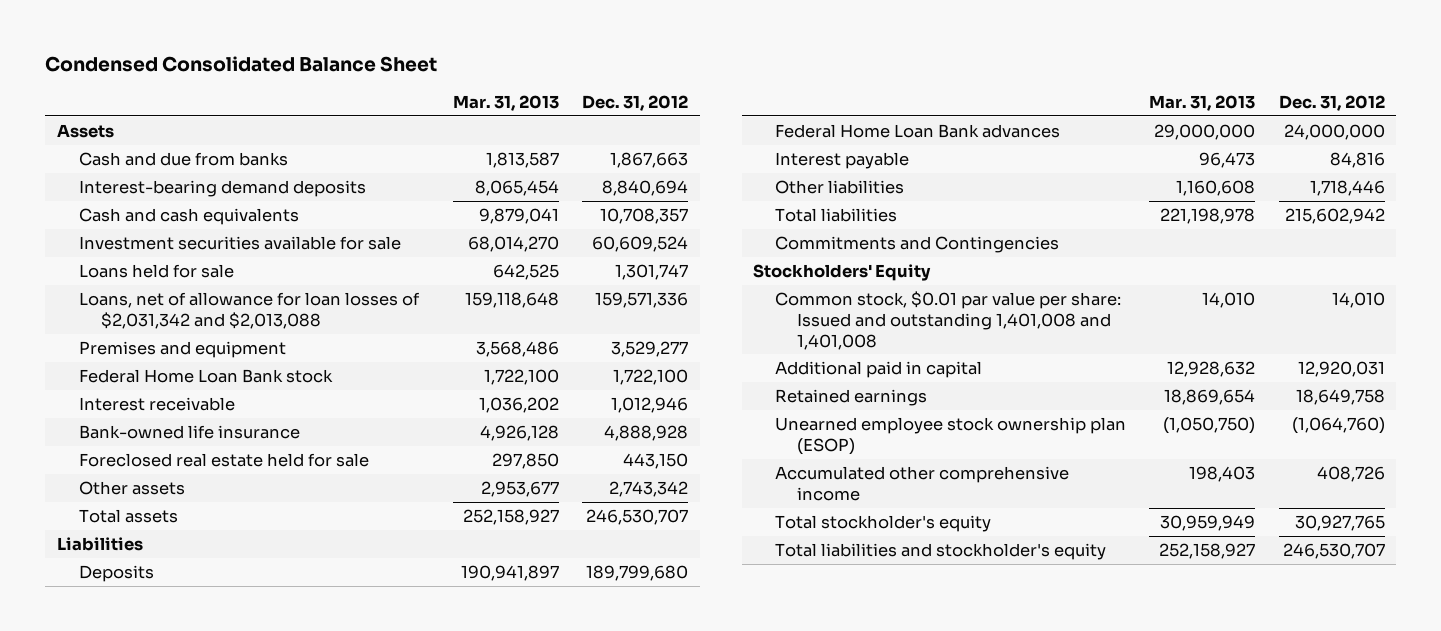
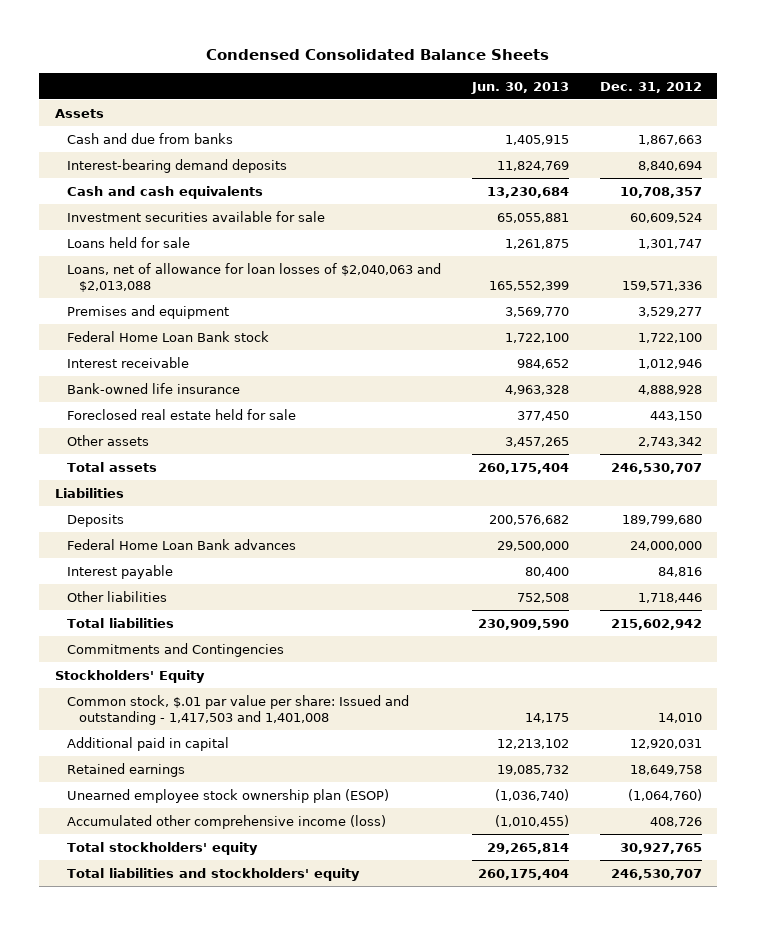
[45,56,438,73] Condensed Consolidated Balance Sheet -> [206,48,550,60] Condensed Consolidated Balance Sheets
[453,94,560,111] Mar. 31, 2013 -> none
none -> [470,81,569,94] Jun. 30, 2013
[79,291,421,329] Loans, net of allowance for loan losses of $2,031,342 and $2,013,088 -> [66,262,441,292] Loans, net of allowance for loan losses of $2,040,063 and $2,013,088
[775,290,1122,350] Common stock, $0.01 par value per share: Issued and outstanding 1,401,008 and 1,401,008 -> [66,694,409,725] Common stock, $.01 par value per share: Issued and outstanding - 1,417,503 and 1,401,008
[775,465,1070,501] Accumulated other comprehensive income -> [66,814,386,829] Accumulated other comprehensive income (loss)
[775,514,992,532] Total stockholder's equity -> [66,841,258,855] Total stockholders' equity
[775,542,1107,560] Total liabilities and stockholder's equity -> [66,867,360,881] Total liabilities and stockholders' equity

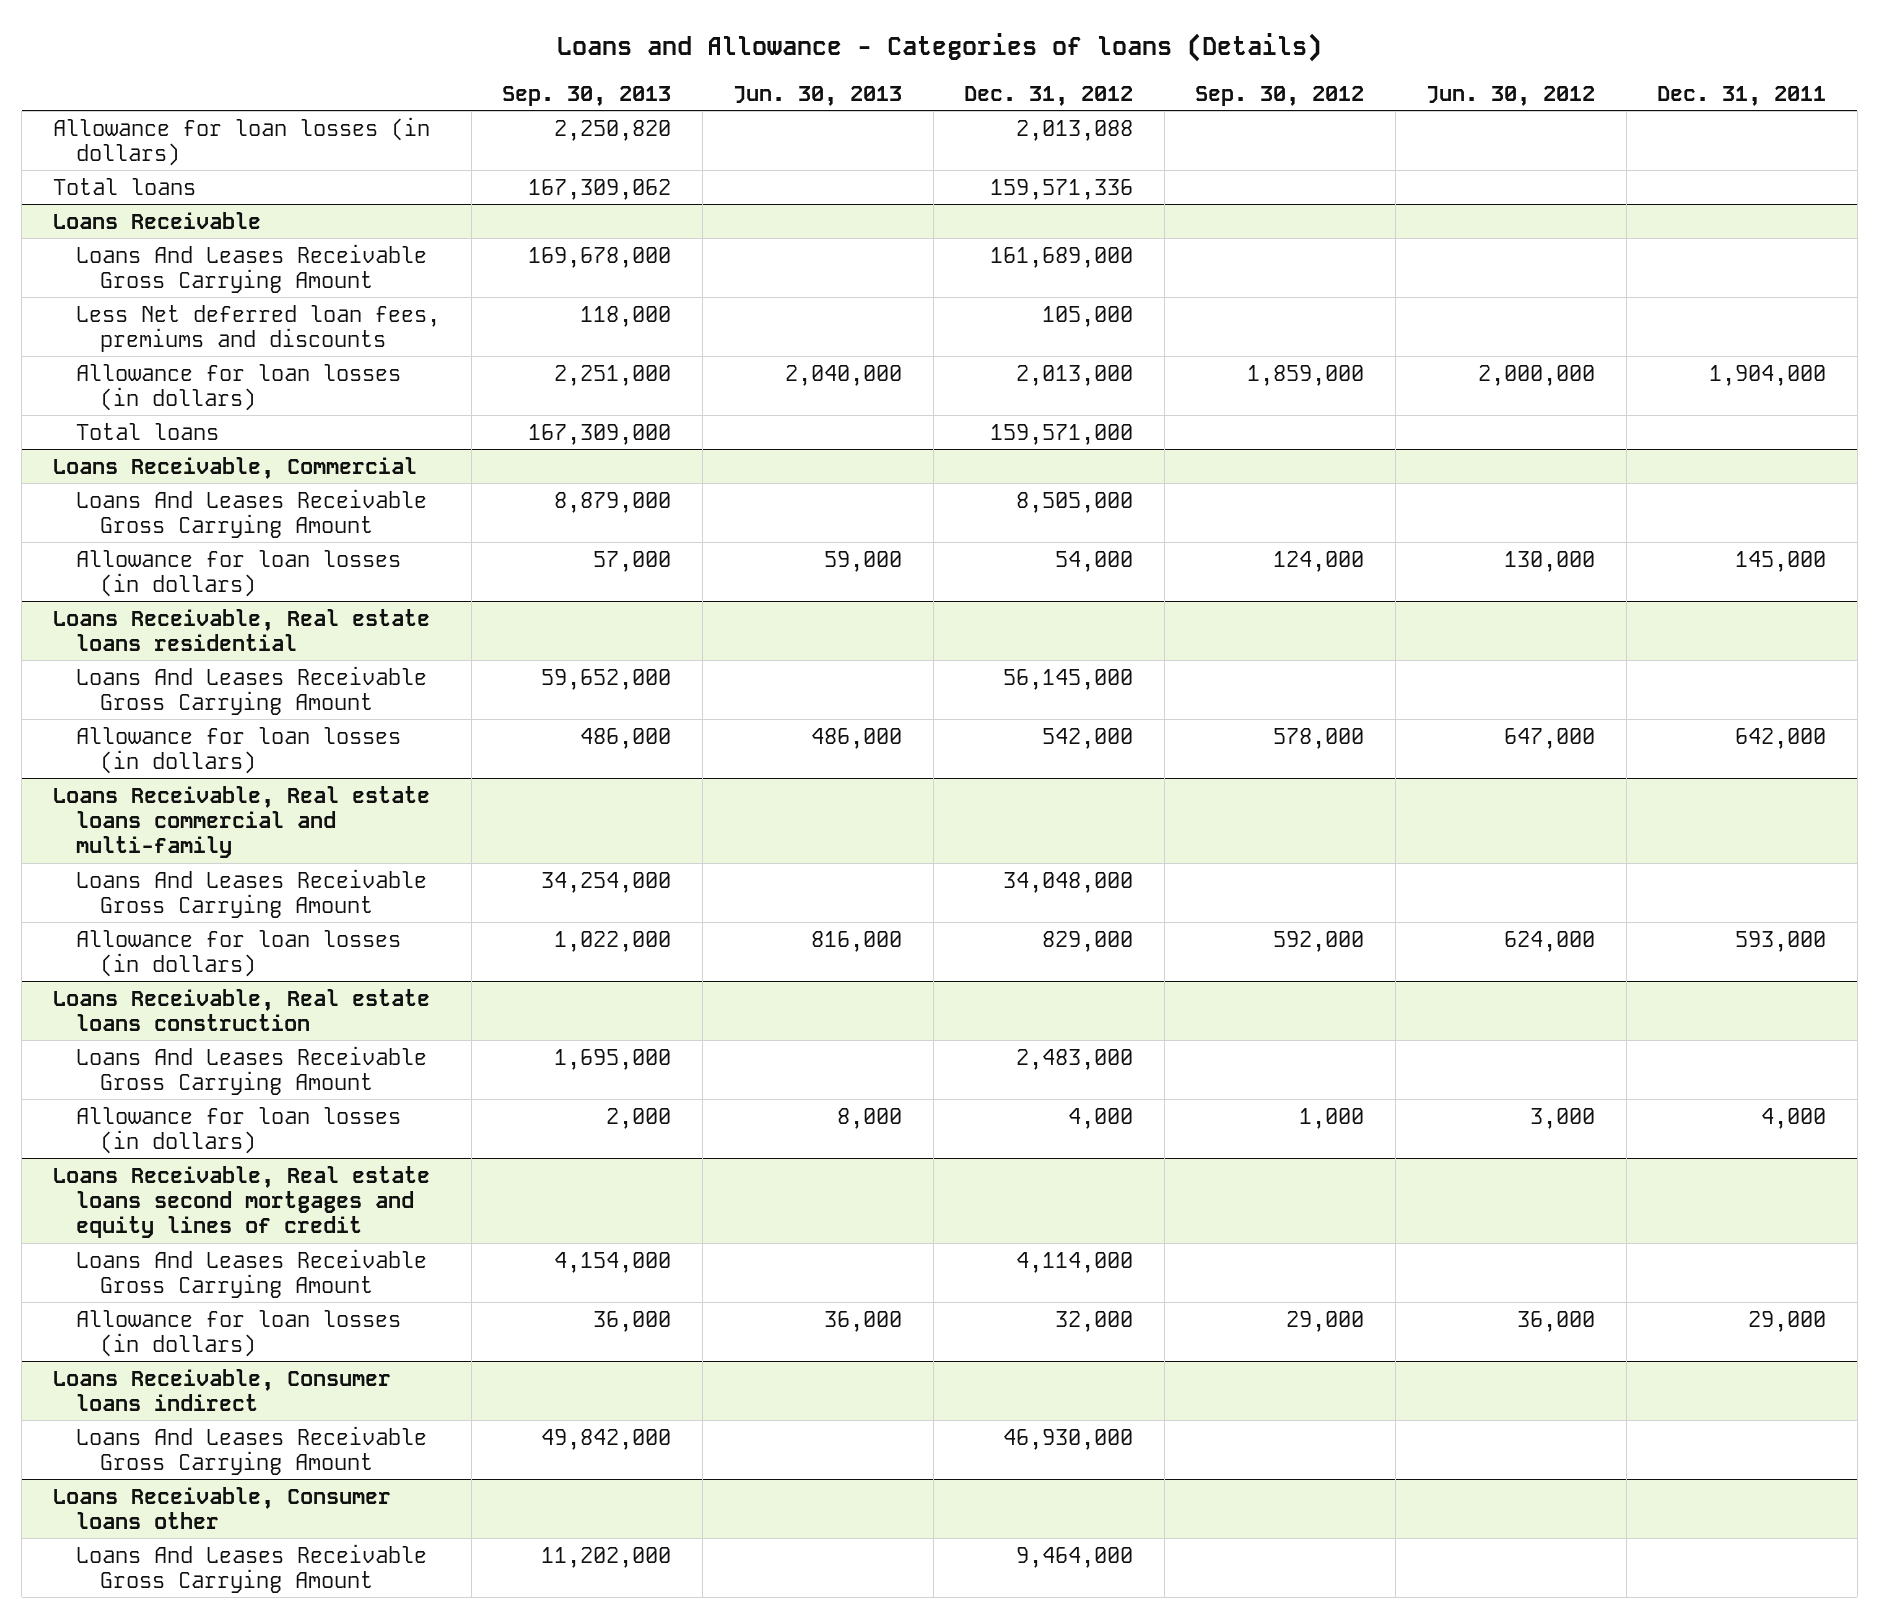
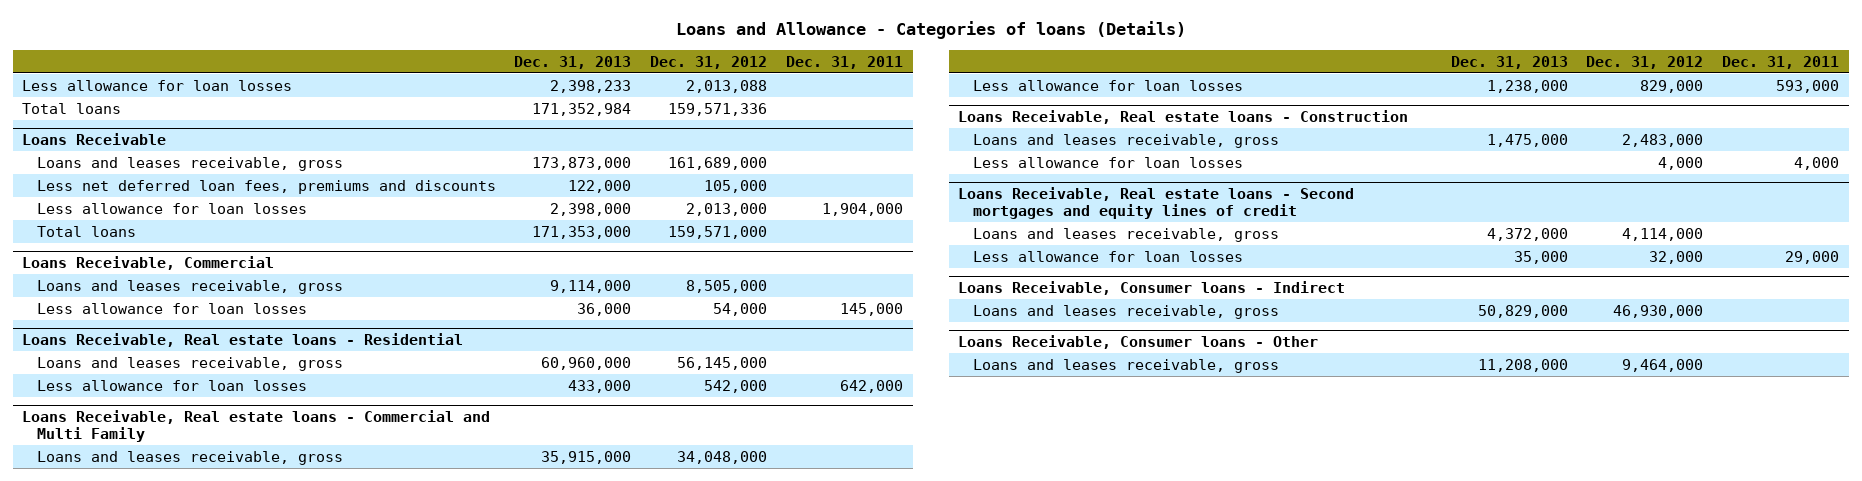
[502,85,672,106] Sep. 30, 2013 -> none
[733,85,903,106] Jun. 30, 2013 -> none
[1195,85,1365,106] Sep. 30, 2012 -> none
[1426,85,1596,106] Jun. 30, 2012 -> none
none -> [514,55,632,69] Dec. 31, 2013
[52,116,430,166] Allowance for loan losses (in dollars) -> [22,79,293,91] Less allowance for loan losses
[76,243,428,293] Loans And Leases Receivable Gross Carrying Amount -> [36,156,343,171] Loans and leases receivable, gross
[76,304,441,352] Less Net deferred loan fees, premiums and discounts -> [36,179,496,194] Less net deferred loan fees, premiums and discounts
[76,363,402,411] Allowance for loan losses (in dollars) -> [36,202,307,214] Less allowance for loan losses
[76,488,428,538] Loans And Leases Receivable Gross Carrying Amount -> [36,279,343,294] Loans and leases receivable, gross
[76,549,402,597] Allowance for loan losses (in dollars) -> [36,302,307,314] Less allowance for loan losses
[52,608,430,651] Loans Receivable, Real estate loans residential -> [22,333,464,348] Loans Receivable, Real estate loans - Residential
[76,665,428,715] Loans And Leases Receivable Gross Carrying Amount -> [36,356,343,371] Loans and leases receivable, gross
[76,726,402,774] Allowance for loan losses (in dollars) -> [36,379,307,391] Less allowance for loan losses
[52,785,430,859] Loans Receivable, Real estate loans commercial and multi-family -> [22,410,491,443] Loans Receivable, Real estate loans - Commercial and Multi Family
[76,868,428,918] Loans And Leases Receivable Gross Carrying Amount -> [36,450,343,465] Loans and leases receivable, gross
[76,929,402,977] Allowance for loan losses (in dollars) -> [972,79,1243,91] Less allowance for loan losses
[52,988,430,1031] Loans Receivable, Real estate loans construction -> [958,110,1409,125] Loans Receivable, Real estate loans - Construction
[76,1045,428,1095] Loans And Leases Receivable Gross Carrying Amount -> [972,133,1279,148] Loans and leases receivable, gross
[76,1106,402,1154] Allowance for loan losses (in dollars) -> [972,156,1243,168] Less allowance for loan losses
[52,1165,430,1239] Loans Receivable, Real estate loans second mortgages and equity lines of credit -> [958,187,1355,220] Loans Receivable, Real estate loans - Second mortgages and equity lines of credit
[76,1248,428,1298] Loans And Leases Receivable Gross Carrying Amount -> [972,227,1279,242] Loans and leases receivable, gross
[76,1309,402,1357] Allowance for loan losses (in dollars) -> [972,250,1243,262] Less allowance for loan losses
[52,1368,391,1411] Loans Receivable, Consumer loans indirect -> [958,281,1346,296] Loans Receivable, Consumer loans - Indirect
[76,1425,428,1475] Loans And Leases Receivable Gross Carrying Amount -> [972,304,1279,319] Loans and leases receivable, gross
[52,1486,391,1529] Loans Receivable, Consumer loans other -> [958,335,1319,350] Loans Receivable, Consumer loans - Other
[76,1543,428,1593] Loans And Leases Receivable Gross Carrying Amount -> [972,358,1279,373] Loans and leases receivable, gross

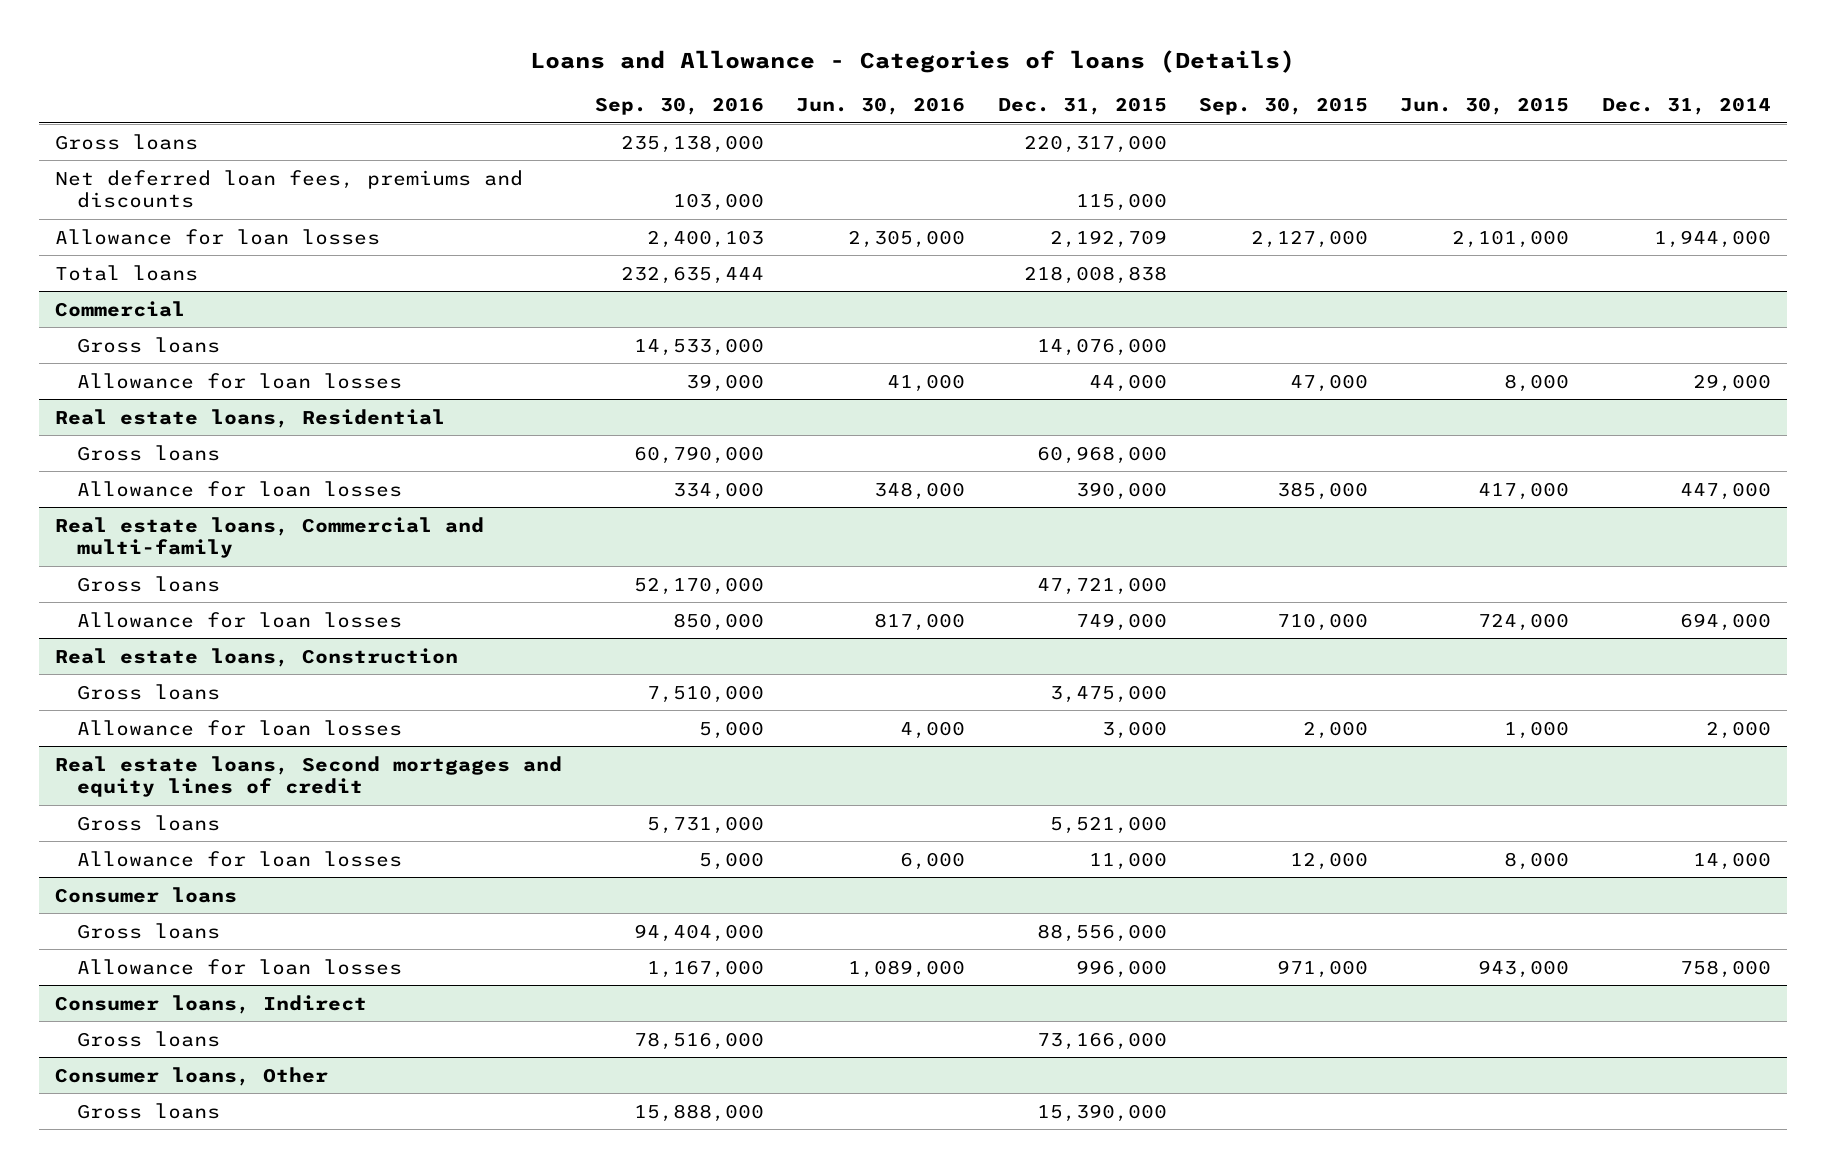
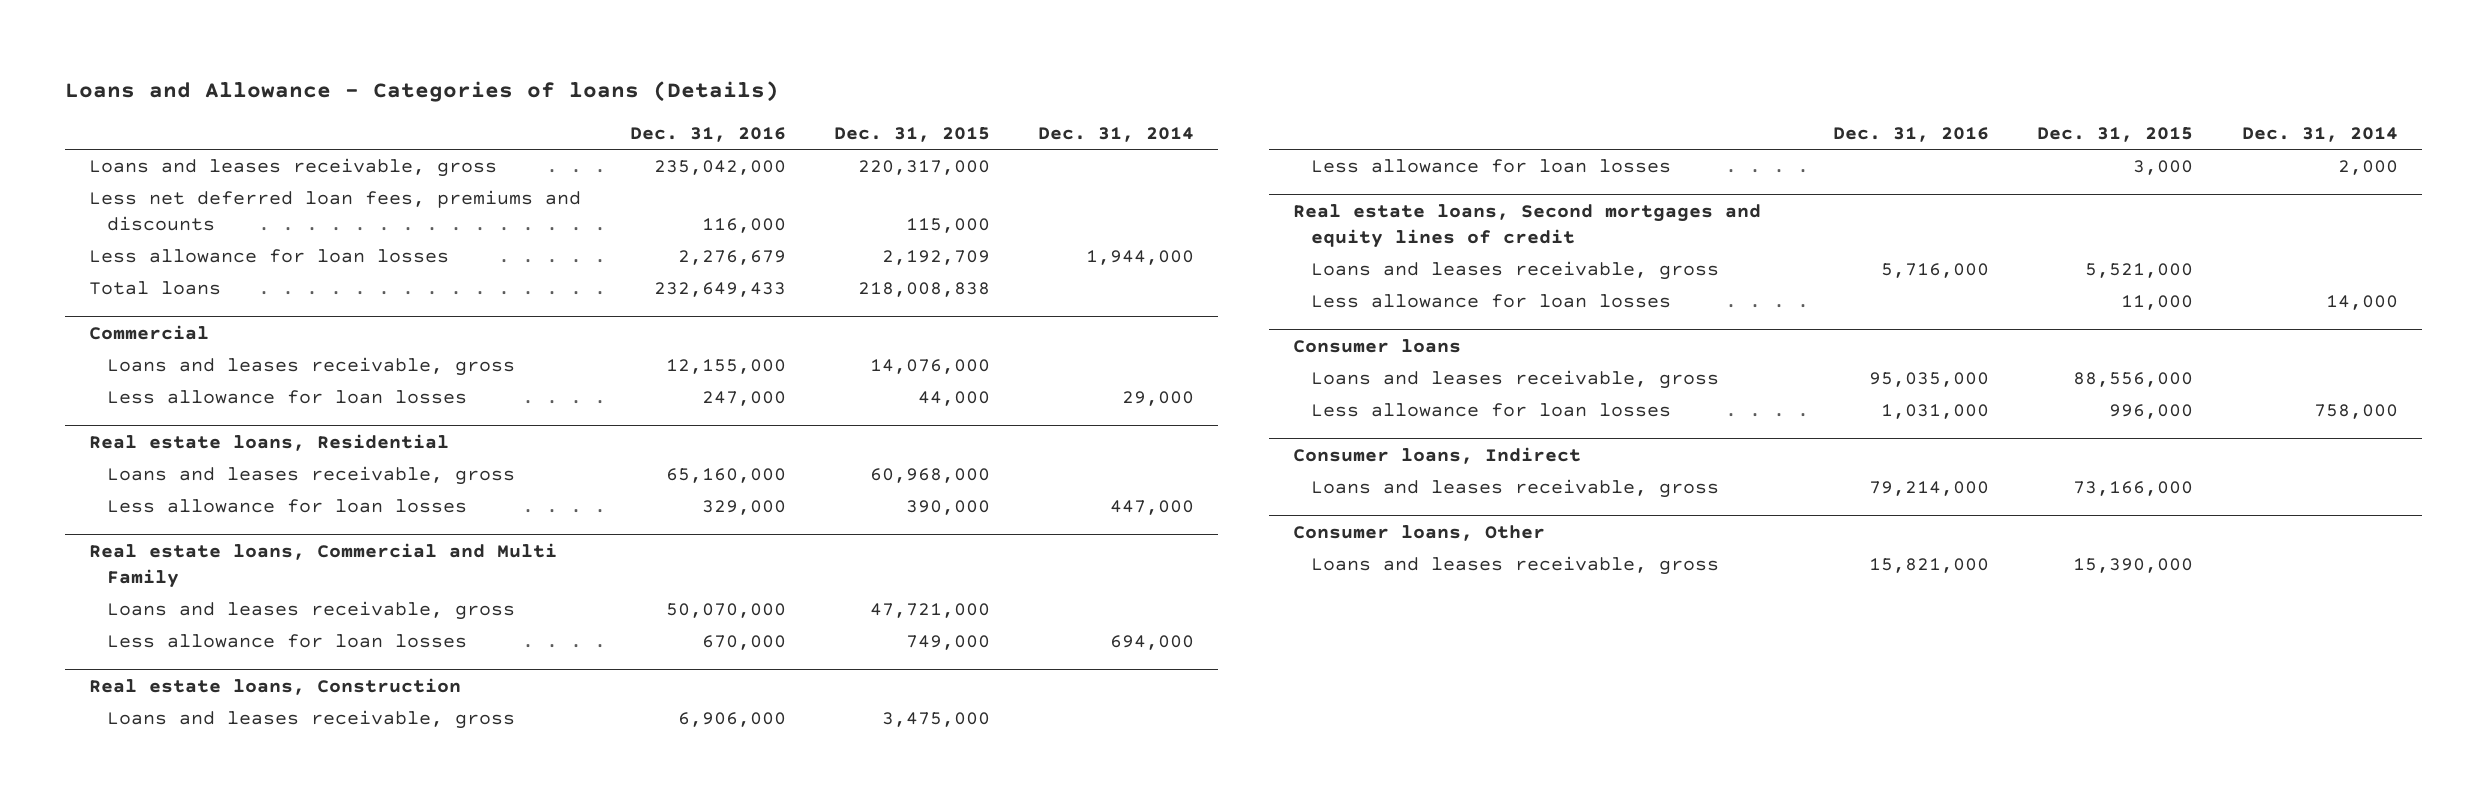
[594,96,764,115] Sep. 30, 2016 -> none
[796,96,966,115] Jun. 30, 2016 -> none
[1199,96,1369,115] Sep. 30, 2015 -> none
[1400,96,1570,115] Jun. 30, 2015 -> none
none -> [629,127,786,143] Dec. 31, 2016
[55,133,199,150] Gross loans -> [89,158,498,178] Loans and leases receivable, gross
[55,169,524,209] Net deferred loan fees, premiums and discounts -> [89,190,582,231] Less net deferred loan fees, premiums and discounts
[55,228,381,245] Allowance for loan losses -> [89,249,450,264] Less allowance for loan losses
[76,336,220,353] Gross loans -> [107,357,516,377] Loans and leases receivable, gross
[76,372,402,389] Allowance for loan losses -> [107,390,468,405] Less allowance for loan losses
[76,444,220,461] Gross loans -> [107,466,516,486] Loans and leases receivable, gross
[76,480,402,497] Allowance for loan losses -> [107,499,468,514] Less allowance for loan losses
[55,516,485,559] Real estate loans, Commercial and multi-family -> [89,542,558,588] Real estate loans, Commercial and Multi Family
[76,575,220,592] Gross loans -> [107,601,516,621] Loans and leases receivable, gross
[76,611,402,628] Allowance for loan losses -> [107,634,468,649] Less allowance for loan losses
[76,683,220,700] Gross loans -> [107,710,516,730] Loans and leases receivable, gross
[76,719,402,736] Allowance for loan losses -> [1310,159,1671,174] Less allowance for loan losses
[76,814,220,831] Gross loans -> [1310,261,1719,281] Loans and leases receivable, gross
[76,850,402,867] Allowance for loan losses -> [1310,294,1671,309] Less allowance for loan losses
[76,922,220,939] Gross loans -> [1310,370,1719,390] Loans and leases receivable, gross
[76,958,402,975] Allowance for loan losses -> [1310,403,1671,418] Less allowance for loan losses
[76,1030,220,1047] Gross loans -> [1310,479,1719,499] Loans and leases receivable, gross
[76,1102,220,1119] Gross loans -> [1310,556,1719,576] Loans and leases receivable, gross

